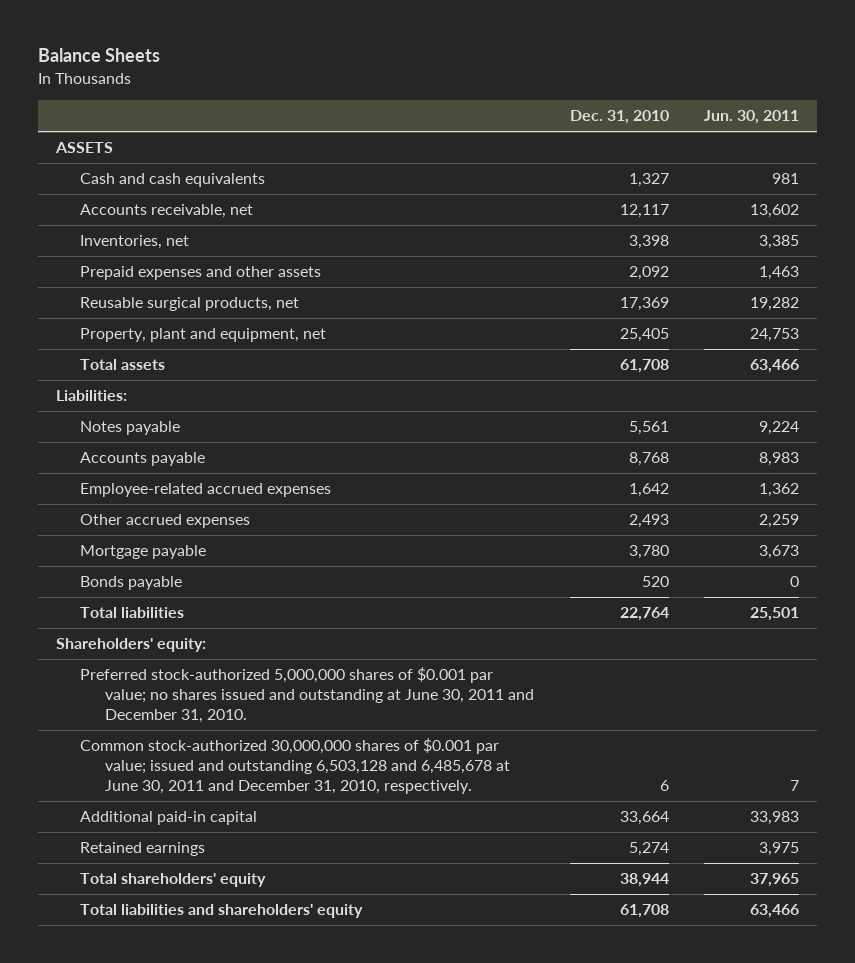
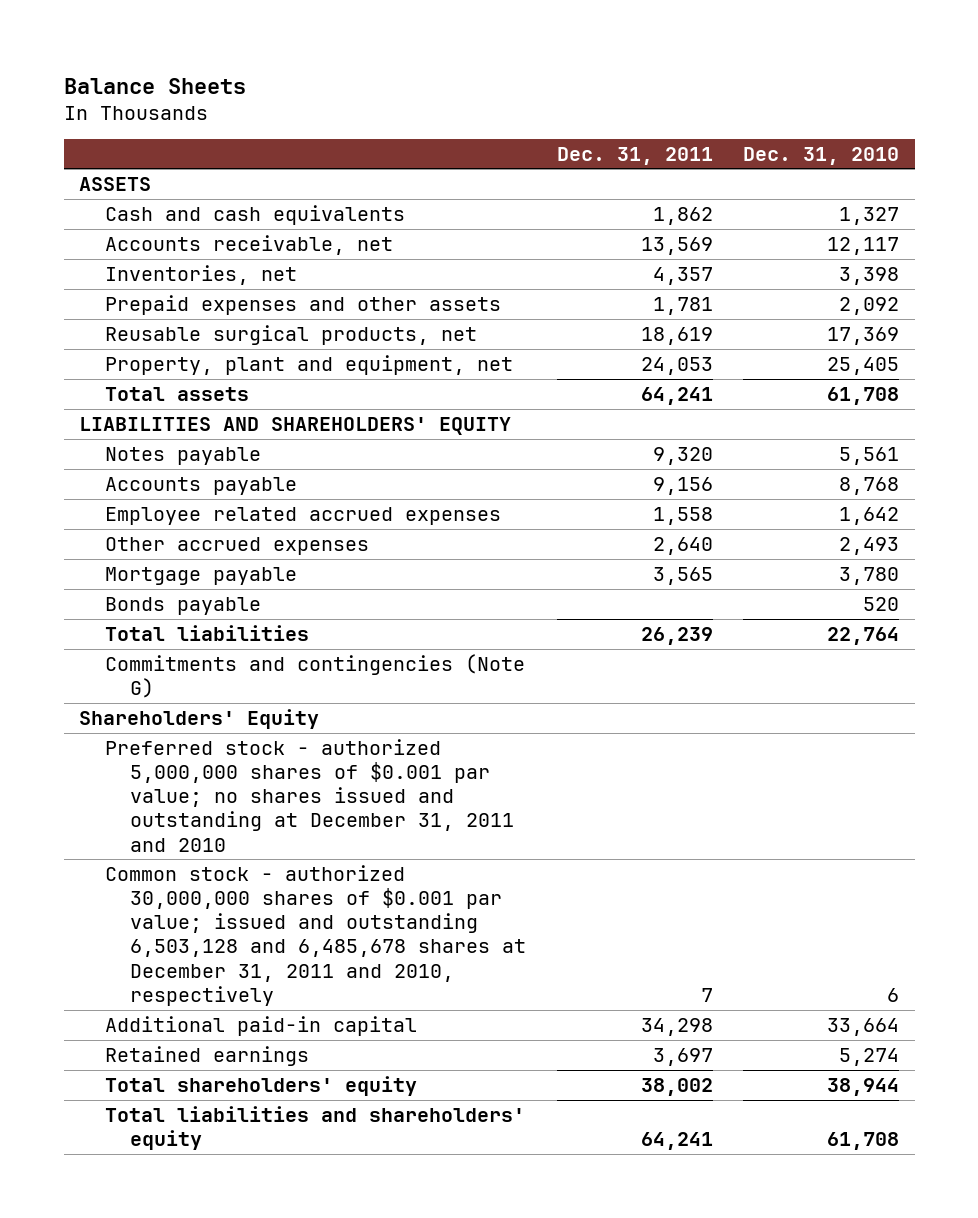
[704,109,800,124] Jun. 30, 2011 -> none
none -> [556,146,713,165] Dec. 31, 2011
[55,390,127,402] Liabilities: -> none
none -> [78,416,511,435] LIABILITIES AND SHAREHOLDERS' EQUITY
[80,483,332,498] Employee-related accrued expenses -> [104,506,501,525] Employee related accrued expenses
none -> [104,653,525,699] Commitments and contingencies (Note G)
[55,638,206,653] Shareholders' equity: -> [78,708,319,729] Shareholders' Equity
[80,667,535,723] Preferred stock-authorized 5,000,000 shares of $0.001 par value; no shares issued and outstanding at June 30, 2011 and December 31, 2010. -> [104,738,515,852] Preferred stock - authorized 5,000,000 shares of $0.001 par value; no shares issued and outstanding at December 31, 2011 and 2010
[80,738,511,794] Common stock-authorized 30,000,000 shares of $0.001 par value; issued and outstanding 6,503,128 and 6,485,678 at June 30, 2011 and December 31, 2010, respectively. -> [104,864,527,1006] Common stock - authorized 30,000,000 shares of $0.001 par value; issued and outstanding 6,503,128 and 6,485,678 shares at December 31, 2011 and 2010, respectively

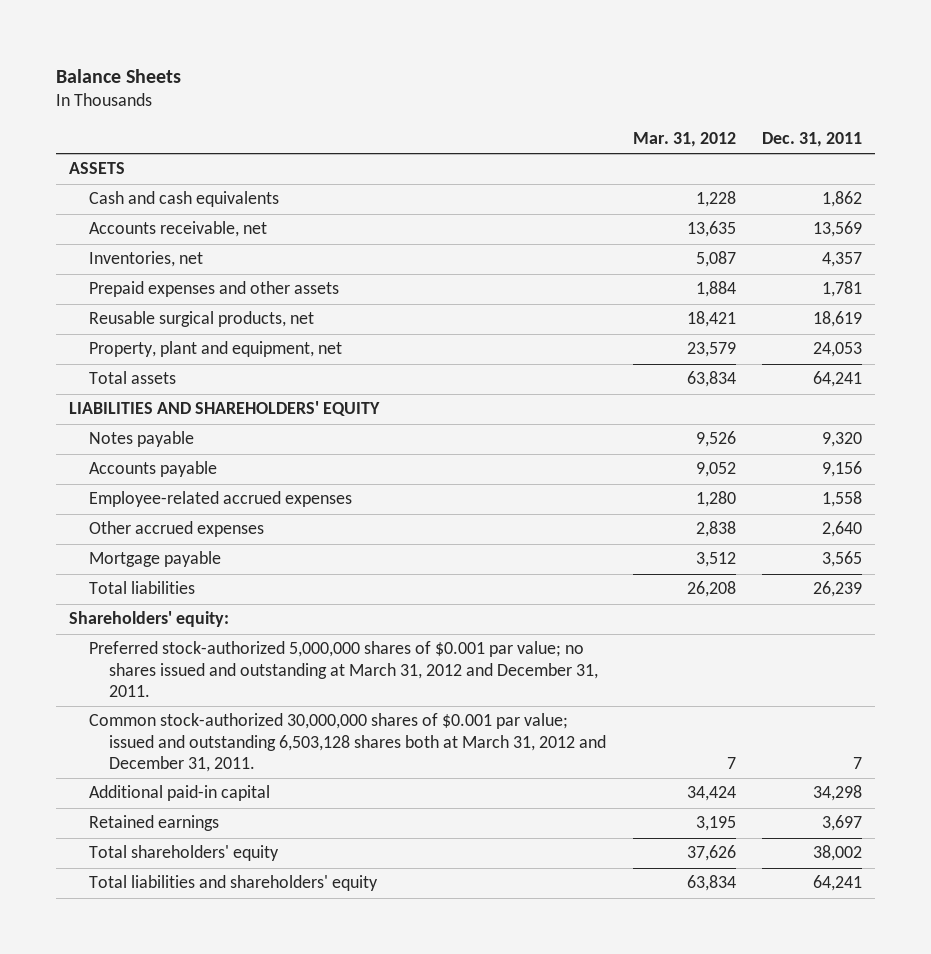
[743,146,900,165] Dec. 31, 2010 -> none
none -> [632,131,736,147] Mar. 31, 2012
[104,506,501,525] Employee related accrued expenses -> [89,491,353,508] Employee-related accrued expenses
[104,596,261,615] Bonds payable -> none
[104,653,525,699] Commitments and contingencies (Note G) -> none
[78,708,319,729] Shareholders' Equity -> [68,611,229,628] Shareholders' equity:
[104,738,515,852] Preferred stock - authorized 5,000,000 shares of $0.001 par value; no shares issued and outstanding at December 31, 2011 and 2010 -> [89,641,599,698] Preferred stock-authorized 5,000,000 shares of $0.001 par value; no shares issued and outstanding at March 31, 2012 and December 31, 2011.
[104,864,527,1006] Common stock - authorized 30,000,000 shares of $0.001 par value; issued and outstanding 6,503,128 and 6,485,678 shares at December 31, 2011 and 2010, respectively -> [89,713,607,773] Common stock-authorized 30,000,000 shares of $0.001 par value; issued and outstanding 6,503,128 shares both at March 31, 2012 and December 31, 2011.

